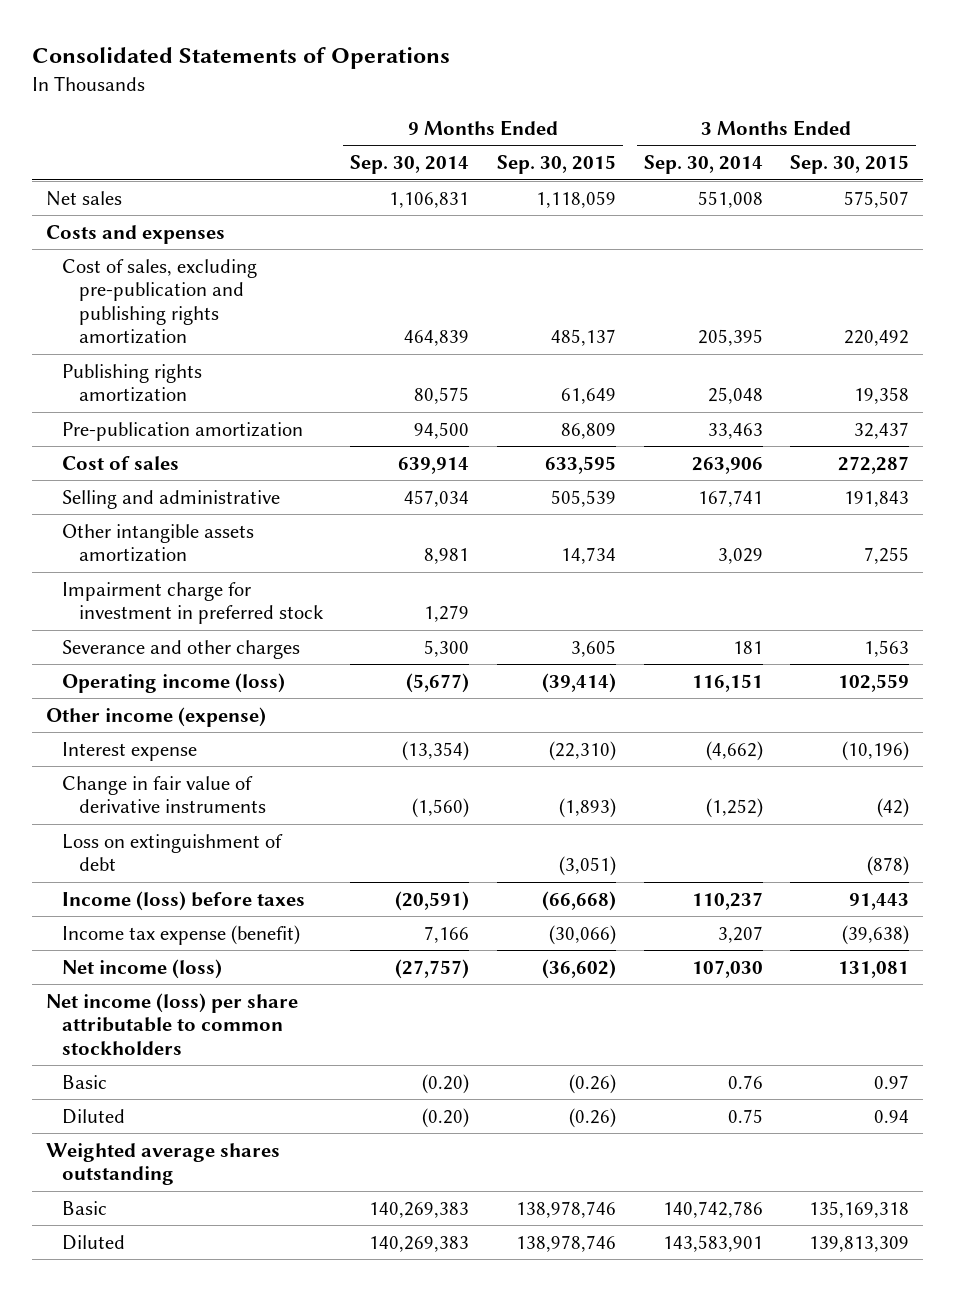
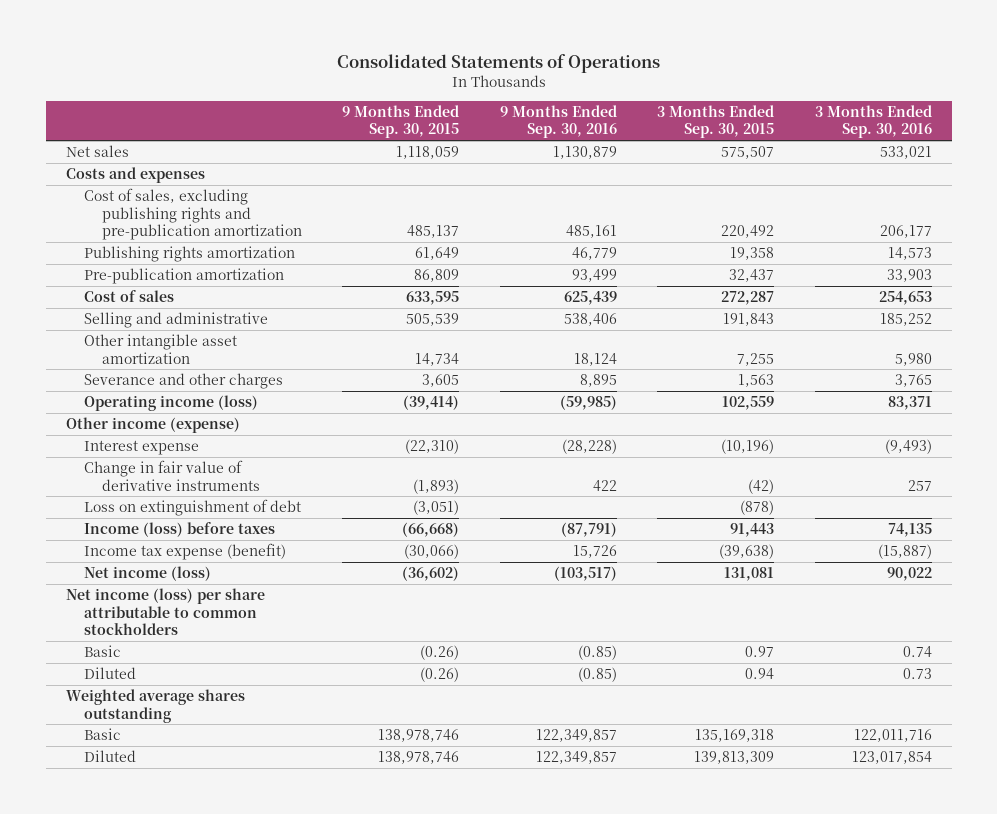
[350,155,470,175] Sep. 30, 2014 -> none
[643,155,763,175] Sep. 30, 2014 -> none
none -> [499,104,617,139] 9 Months Ended Sep. 30, 2016
none -> [814,104,932,139] 3 Months Ended Sep. 30, 2016
[62,258,258,345] Cost of sales, excluding pre-publication and publishing rights amortization -> [83,187,303,241] Cost of sales, excluding publishing rights and pre-publication amortization
[62,581,324,625] Impairment charge for investment in preferred stock -> none
[62,523,255,563] Other intangible assets amortization -> [83,333,237,364] Other intangible asset amortization

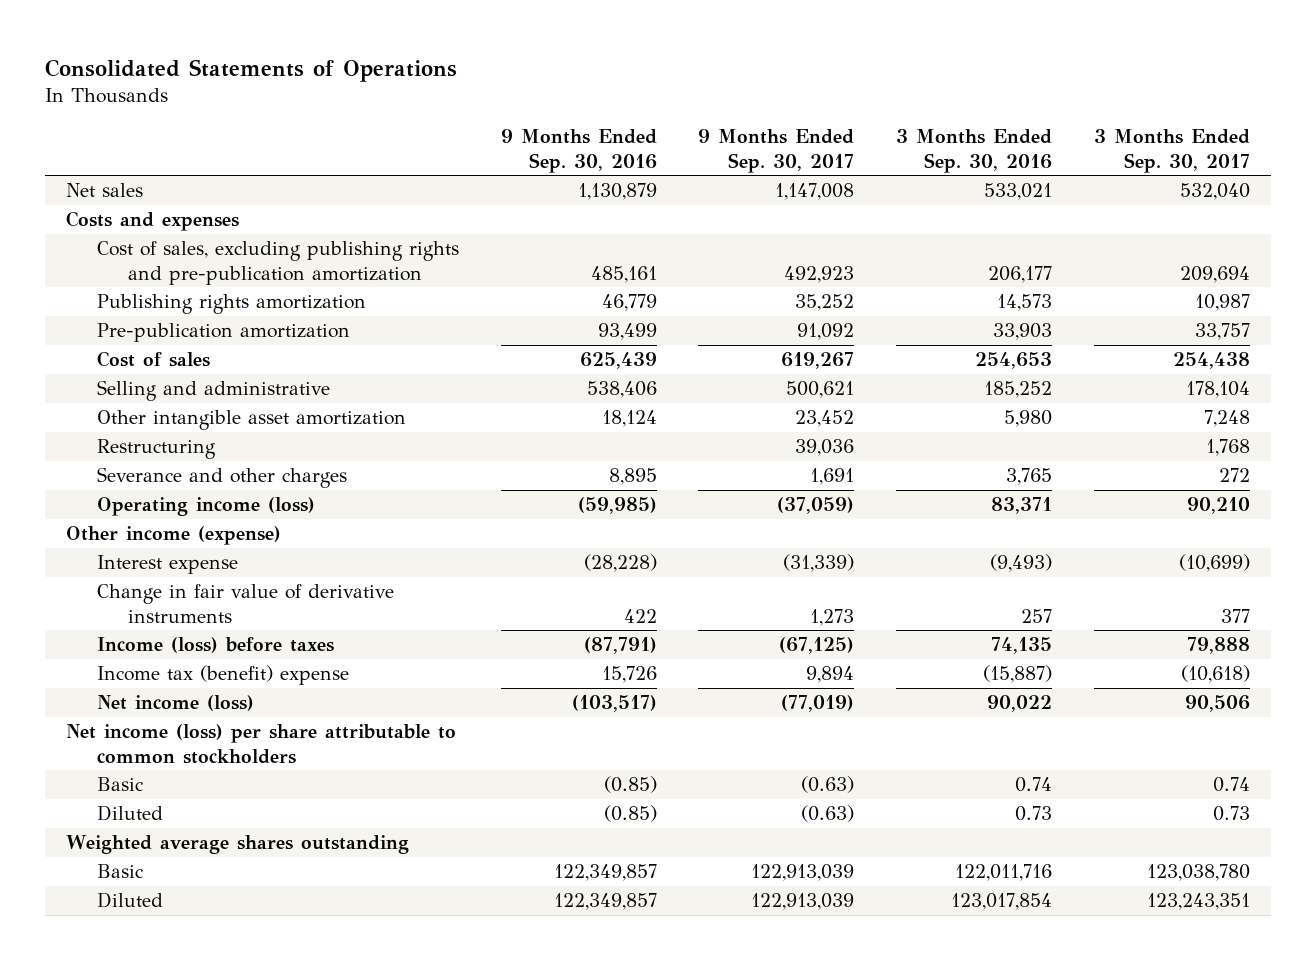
[342,104,460,139] 9 Months Ended Sep. 30, 2015 -> none
[657,104,775,139] 3 Months Ended Sep. 30, 2015 -> none
none -> [698,129,855,173] 9 Months Ended Sep. 30, 2017
none -> [1093,129,1250,173] 3 Months Ended Sep. 30, 2017
none -> [96,439,216,460] Restructuring
[83,498,301,516] Loss on extinguishment of debt -> none
[83,542,286,560] Income tax expense (benefit) -> [96,665,349,686] Income tax (benefit) expense

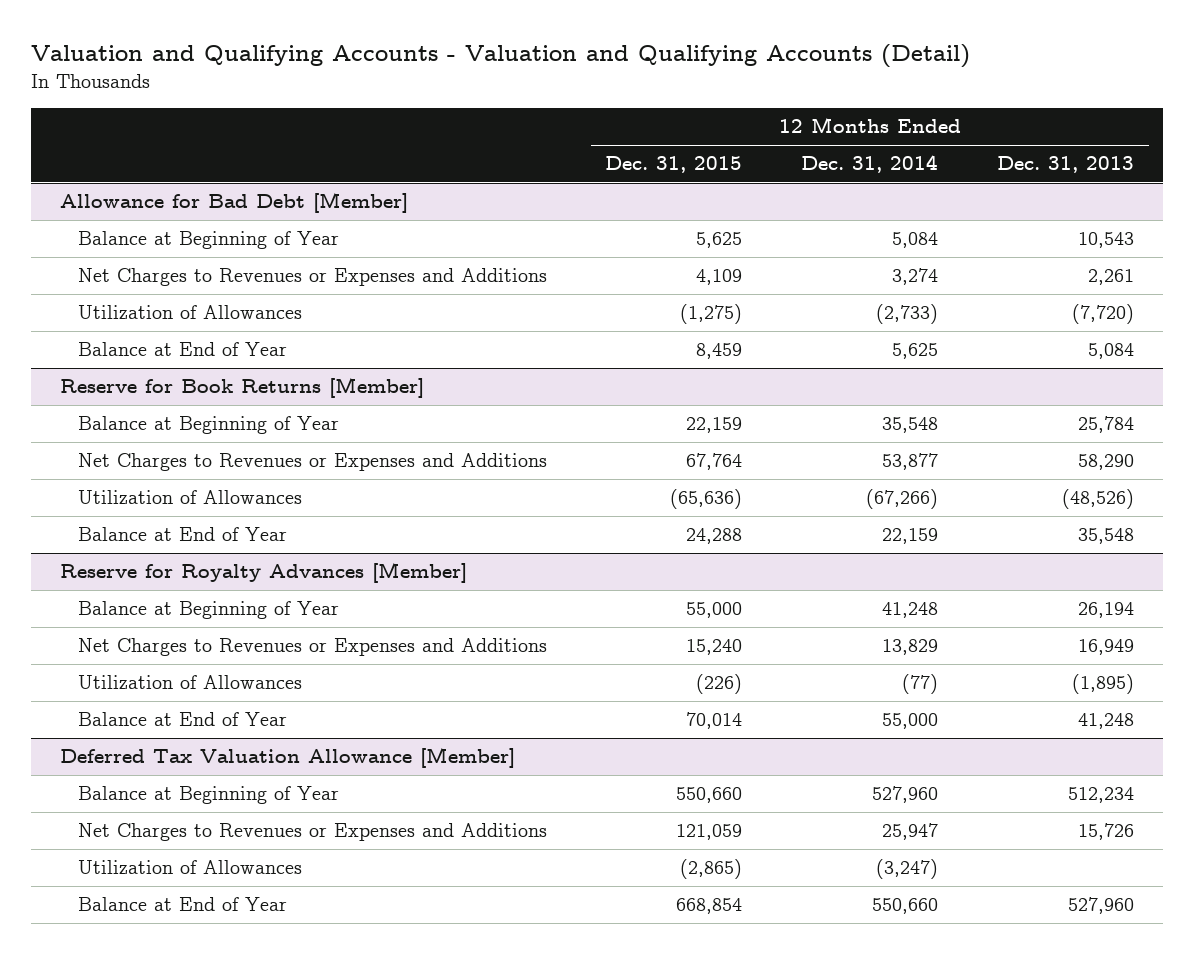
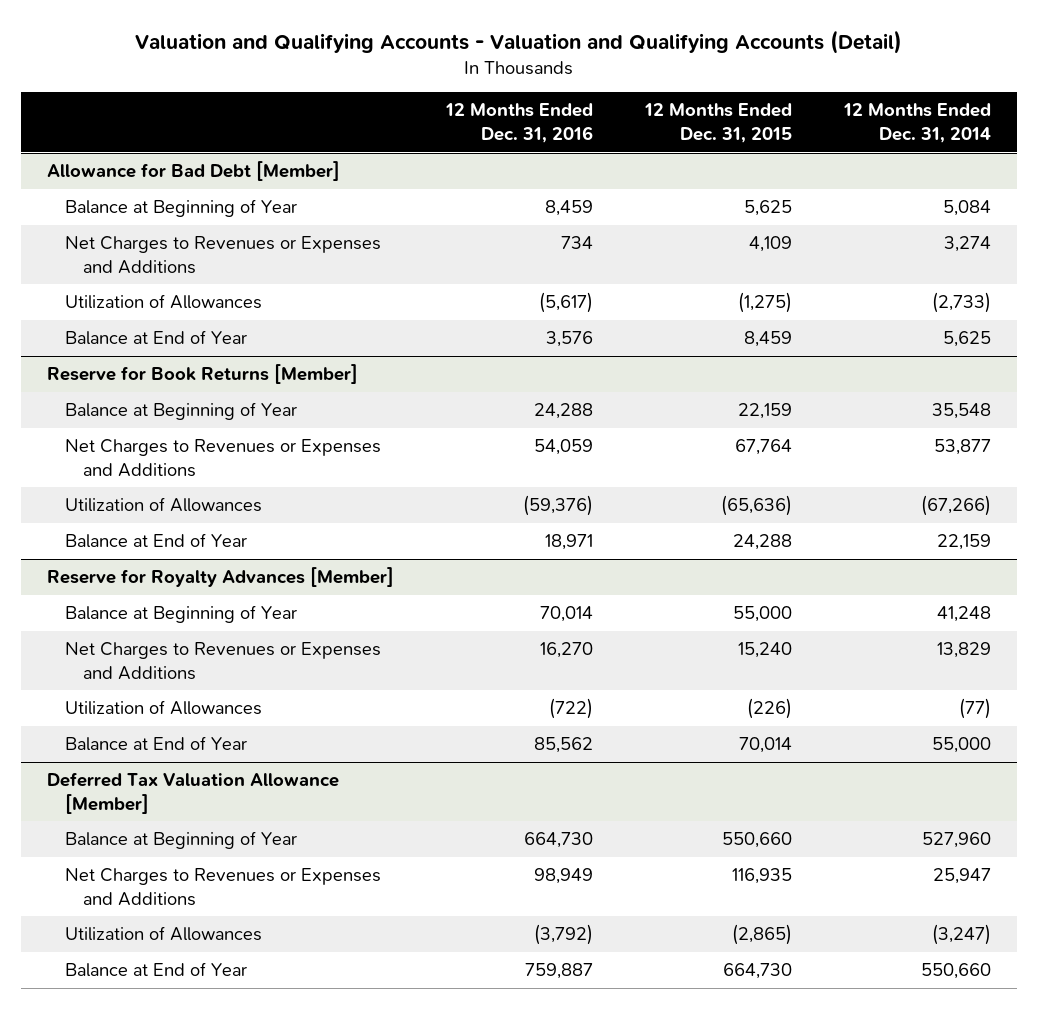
[996,156,1134,174] Dec. 31, 2013 -> none
none -> [445,103,594,143] 12 Months Ended Dec. 31, 2016
[676,824,743,841] 121,059 -> [732,868,793,885] 116,935
[676,898,743,915] 668,854 -> [723,963,793,980] 664,730

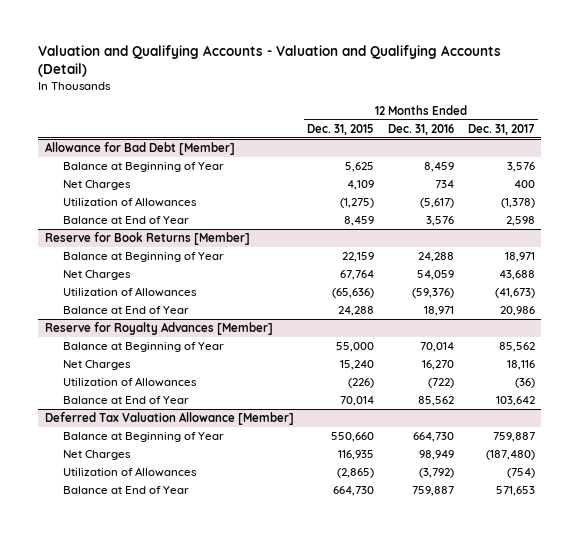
[843,103,992,143] 12 Months Ended Dec. 31, 2014 -> none
none -> [467,123,535,135] Dec. 31, 2017
[64,236,381,274] Net Charges to Revenues or Expenses and Additions -> [63,180,132,191] Net Charges
[64,439,381,477] Net Charges to Revenues or Expenses and Additions -> [63,270,132,281] Net Charges
[64,642,381,680] Net Charges to Revenues or Expenses and Additions -> [63,360,132,371] Net Charges
[64,868,381,906] Net Charges to Revenues or Expenses and Additions -> [63,450,132,461] Net Charges

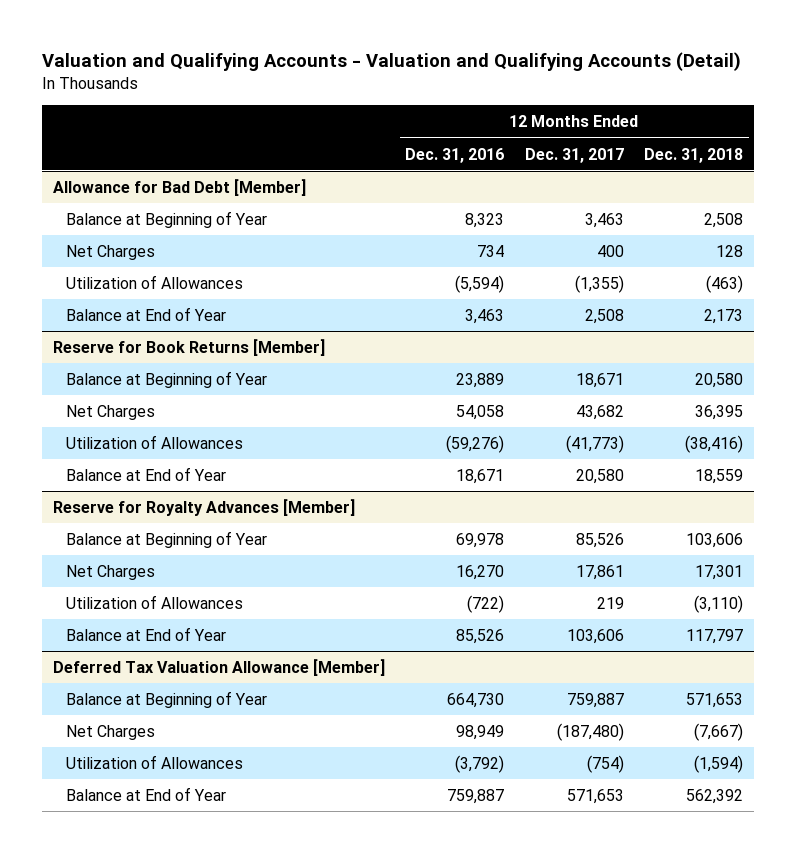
[307,123,375,135] Dec. 31, 2015 -> none
none -> [644,147,744,163] Dec. 31, 2018
[423,162,454,173] 8,459 -> [465,212,505,228] 8,323
[506,162,535,173] 3,576 -> [584,212,624,228] 3,463
[419,198,454,209] (5,617) -> [455,274,505,293] (5,594)
[500,198,535,209] (1,378) -> [574,274,624,293] (1,355)
[425,216,454,227] 3,576 -> [465,308,505,324] 3,463
[505,216,535,227] 2,598 -> [584,308,624,324] 2,508
[417,252,454,263] 24,288 -> [456,372,505,388] 23,889
[504,252,535,263] 18,971 -> [575,372,624,388] 18,671
[416,270,454,281] 54,059 -> [456,404,505,420] 54,058
[498,270,535,281] 43,688 -> [575,404,624,420] 43,682
[411,288,454,299] (59,376) -> [446,434,505,453] (59,276)
[494,288,535,299] (41,673) -> [565,434,624,453] (41,773)
[423,306,454,317] 18,971 -> [456,468,505,484] 18,671
[499,306,535,317] 20,986 -> [575,468,624,484] 20,580
[419,342,454,353] 70,014 -> [456,532,505,548] 69,978
[498,342,535,353] 85,562 -> [575,532,624,548] 85,526
[506,360,535,371] 18,116 -> [575,564,624,580] 17,861
[514,378,535,389] (36) -> [596,596,624,609] 219
[417,396,454,407] 85,562 -> [456,628,505,644] 85,526
[495,396,535,407] 103,642 -> [566,628,624,644] 103,606

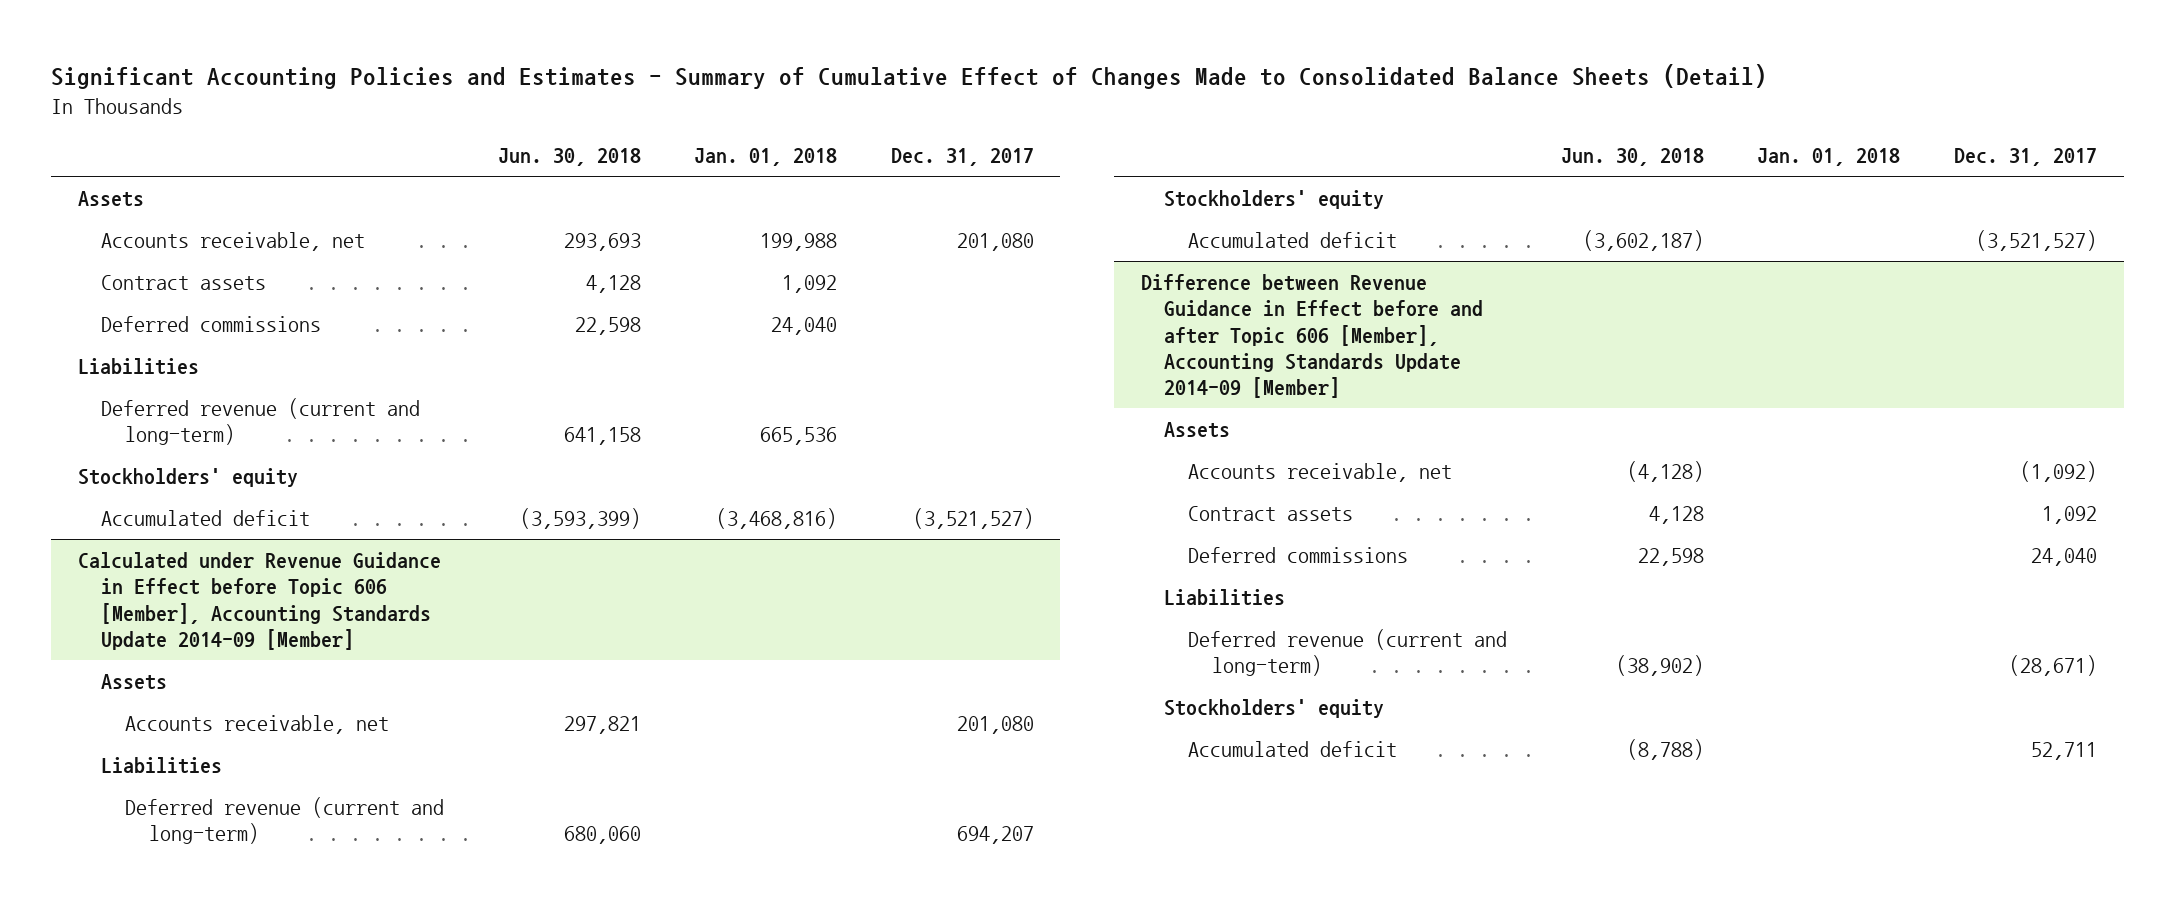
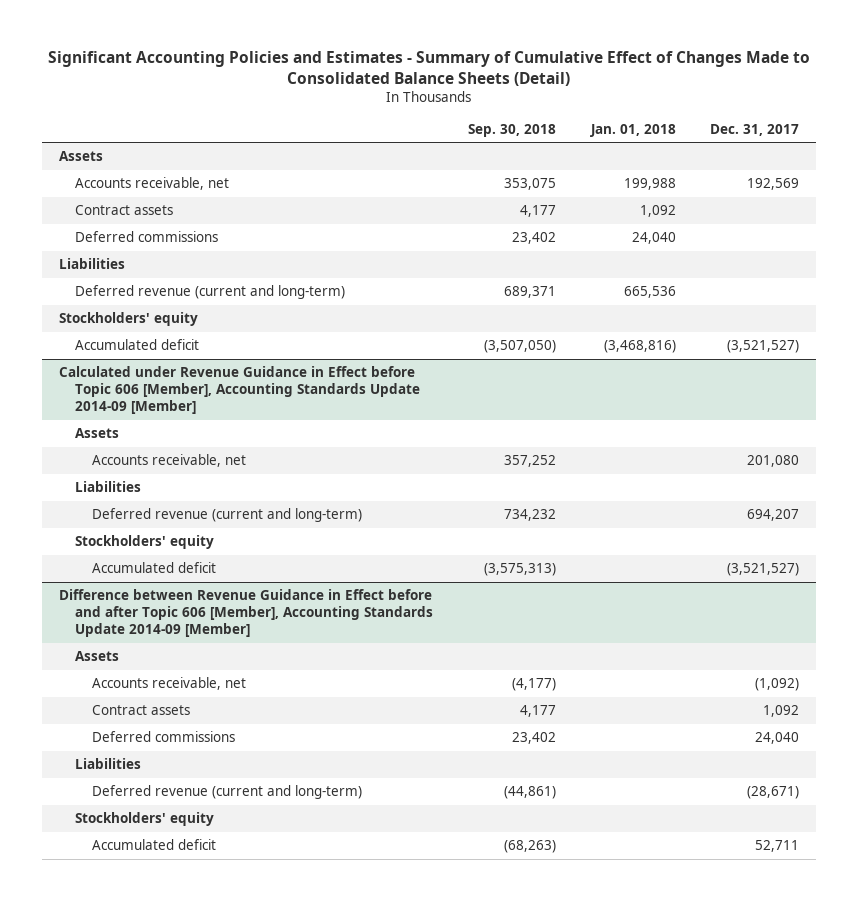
[497,147,641,166] Jun. 30, 2018 -> none
none -> [467,123,556,137] Sep. 30, 2018
[956,232,1034,251] 201,080 -> [747,178,800,191] 192,569

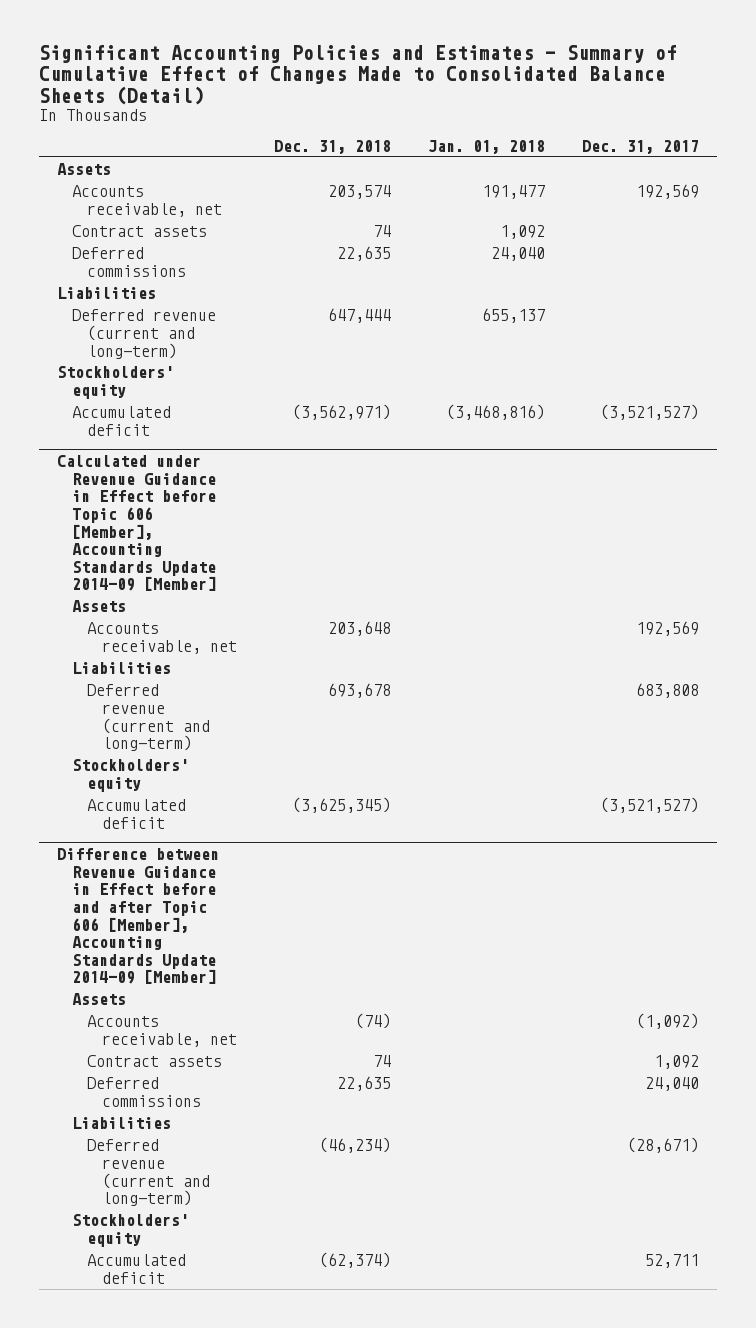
[467,123,556,137] Sep. 30, 2018 -> none
none -> [274,140,392,155] Dec. 31, 2018
[623,178,676,191] 199,988 -> [481,185,545,200] 191,477
[623,286,676,299] 665,536 -> [481,308,545,324] 655,137
[747,455,800,468] 201,080 -> [635,621,699,637] 192,569
[747,509,800,522] 694,207 -> [635,683,699,699] 683,808

